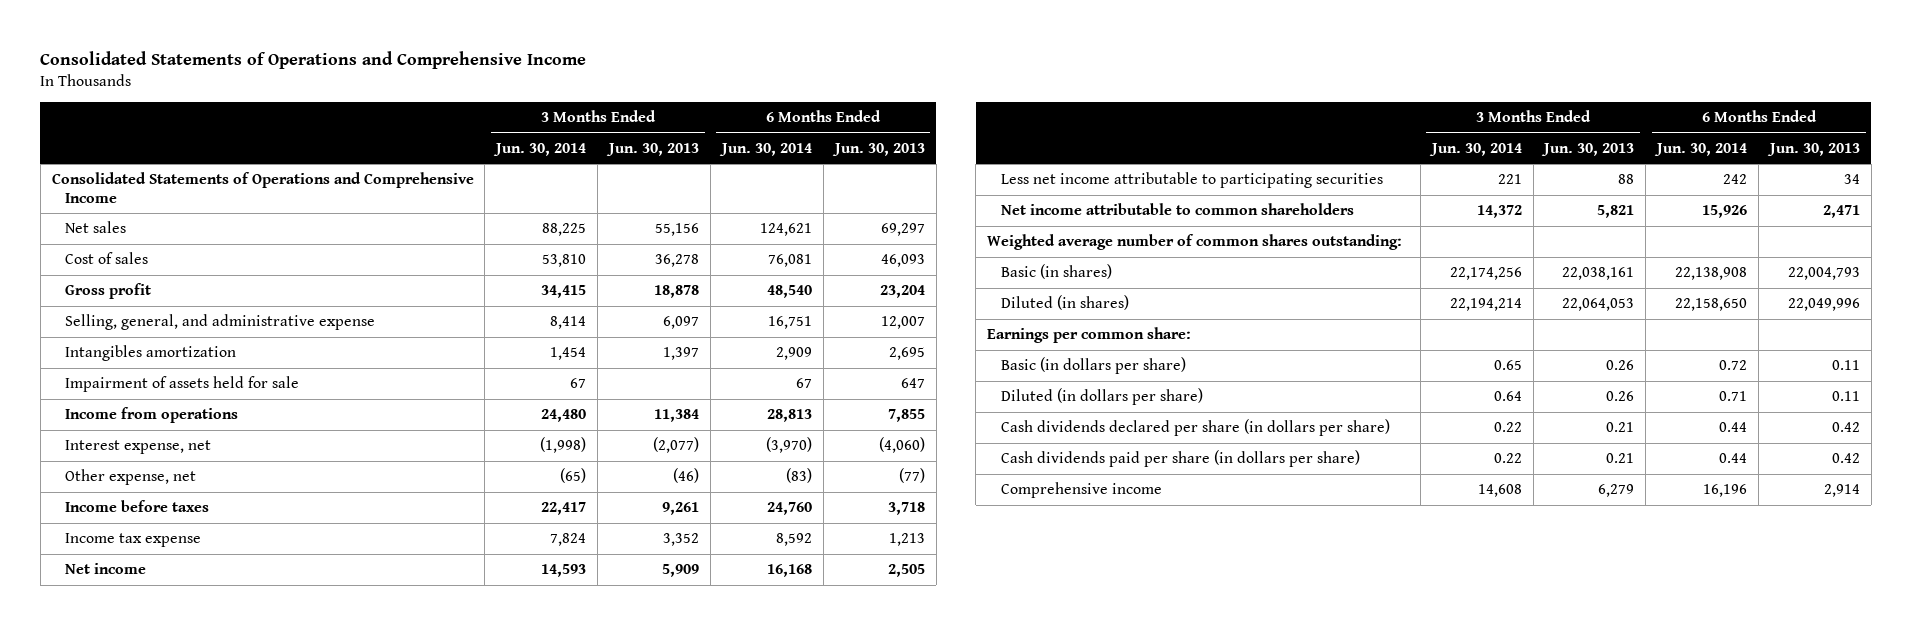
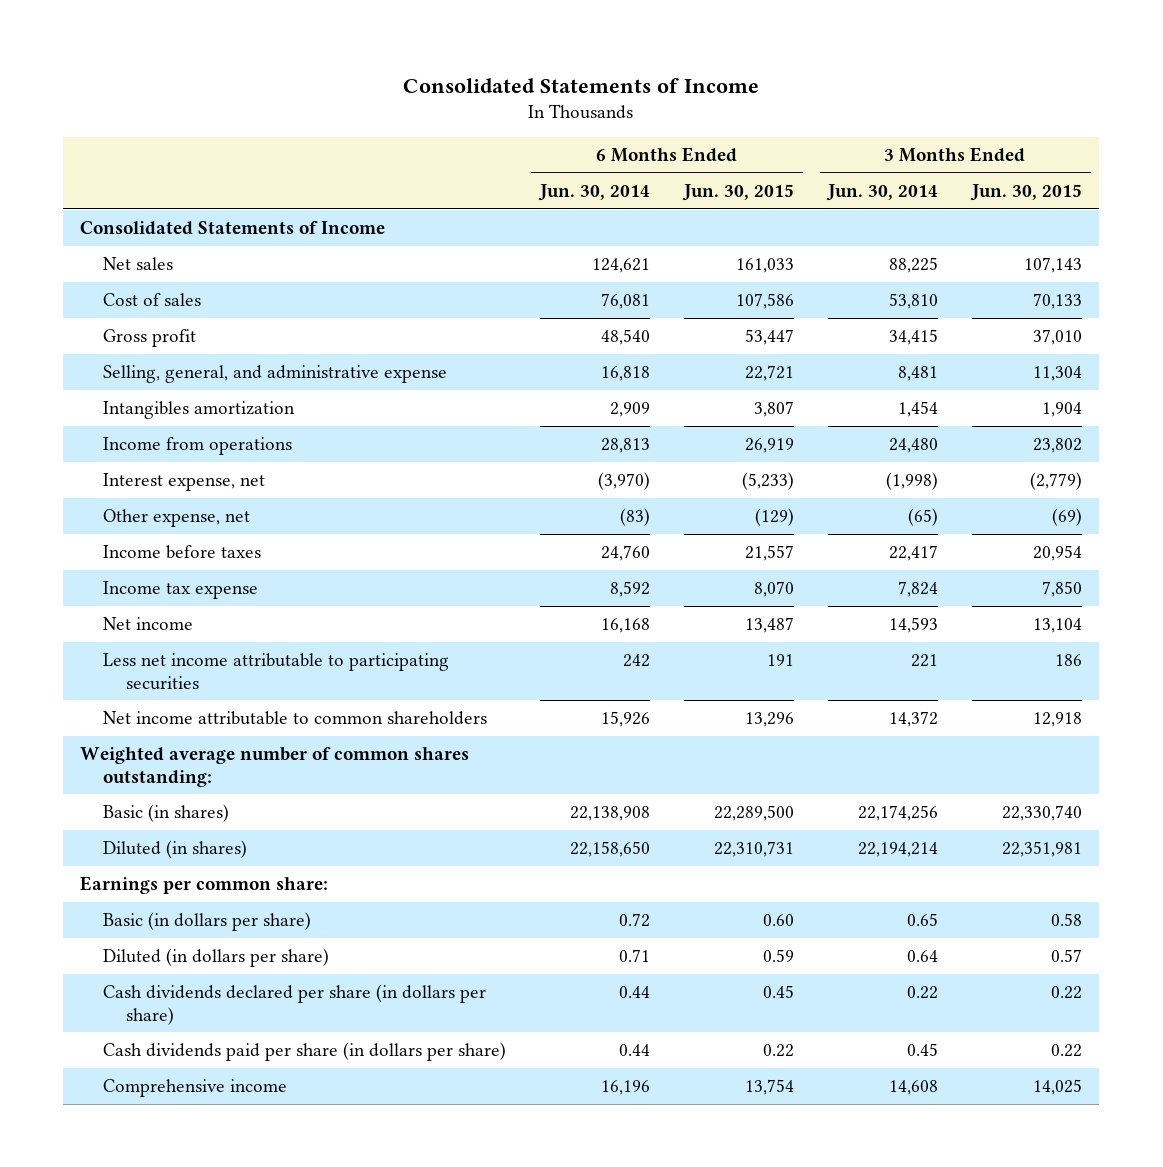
[40,50,587,69] Consolidated Statements of Operations and Comprehensive Income -> [403,77,760,93] Consolidated Statements of Income
[606,142,700,156] Jun. 30, 2013 -> none
[831,142,925,156] Jun. 30, 2013 -> none
none -> [682,183,795,201] Jun. 30, 2015
none -> [970,183,1083,201] Jun. 30, 2015
[51,172,474,203] Consolidated Statements of Operations and Comprehensive Income -> [80,220,386,235] Consolidated Statements of Income
[550,316,587,330] 8,414 -> [898,365,939,381] 8,481
[767,316,812,330] 16,751 -> [600,365,650,381] 16,818
[65,376,300,393] Impairment of assets held for sale -> none
[1493,453,1522,464] 0.22 -> [907,1042,939,1056] 0.45

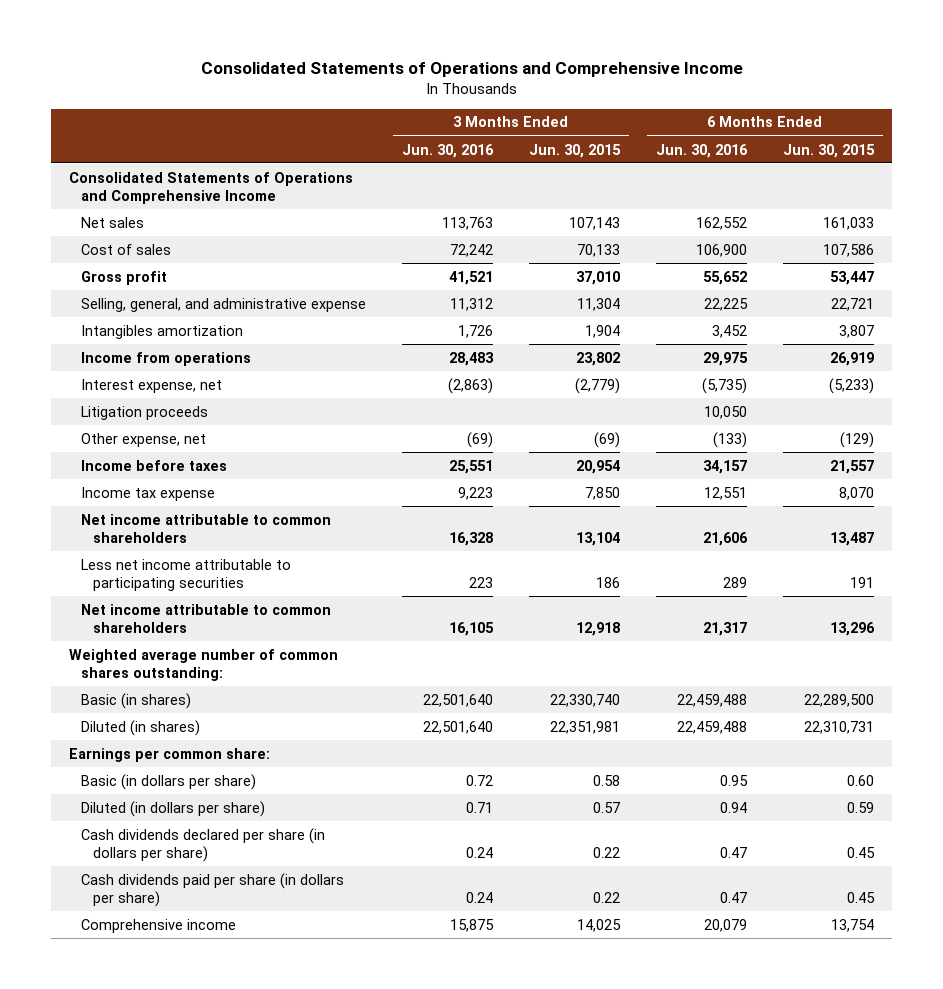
[403,77,760,93] Consolidated Statements of Income -> [200,61,743,77] Consolidated Statements of Operations and Comprehensive Income
[537,183,650,201] Jun. 30, 2014 -> none
[826,183,939,201] Jun. 30, 2014 -> none
none -> [402,143,495,158] Jun. 30, 2016
none -> [656,143,749,158] Jun. 30, 2016
[80,220,386,235] Consolidated Statements of Income -> [69,171,354,204] Consolidated Statements of Operations and Comprehensive Income
none -> [81,405,209,420] Litigation proceeds
[102,616,193,630] Net income -> [81,513,332,543] Net income attributable to common shareholders
[763,1043,795,1057] 0.22 -> [847,891,876,903] 0.45

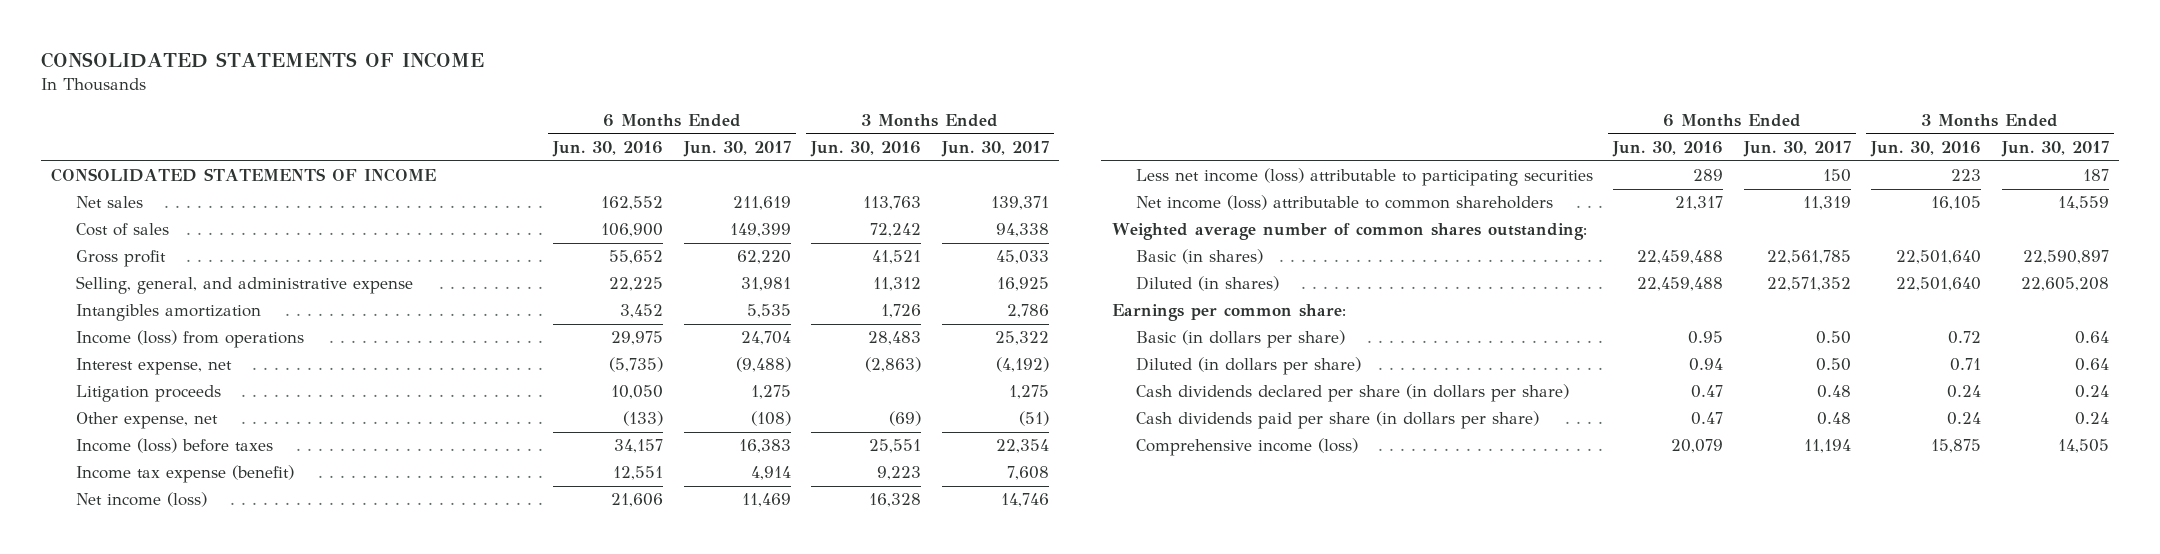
[200,61,743,77] Consolidated Statements of Operations and Comprehensive Income -> [41,52,485,69] CONSOLIDATED STATEMENTS OF INCOME
[529,143,622,158] Jun. 30, 2015 -> none
[783,143,876,158] Jun. 30, 2015 -> none
none -> [682,141,791,158] Jun. 30, 2017
none -> [940,141,1049,158] Jun. 30, 2017
[69,171,354,204] Consolidated Statements of Operations and Comprehensive Income -> [51,168,437,183] CONSOLIDATED STATEMENTS OF INCOME
[81,351,252,366] Income from operations -> [75,330,304,349] Income (loss) from operations
[81,459,228,471] Income before taxes -> [75,438,273,454] Income (loss) before taxes
[81,486,216,501] Income tax expense -> [75,465,294,484] Income tax expense (benefit)
[81,513,332,543] Net income attributable to common shareholders -> [75,492,207,508] Net income (loss)
[81,558,292,591] Less net income attributable to participating securities -> [1135,168,1593,187] Less net income (loss) attributable to participating securities
[81,603,332,633] Net income attributable to common shareholders -> [1135,195,1553,211] Net income (loss) attributable to common shareholders
[81,918,237,933] Comprehensive income -> [1135,438,1358,457] Comprehensive income (loss)

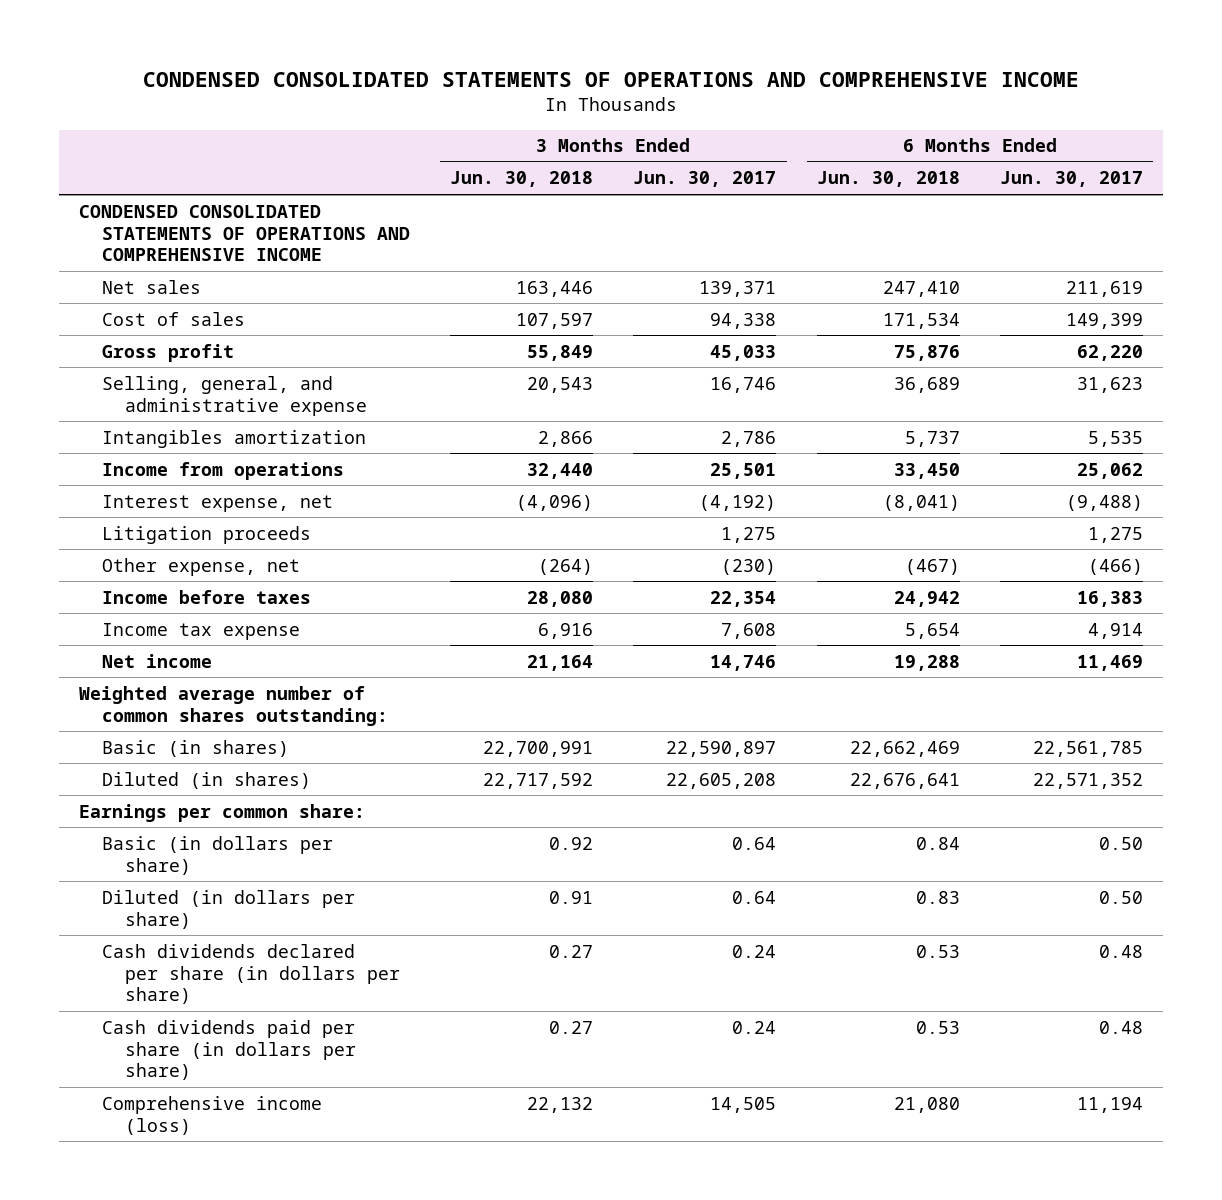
[41,52,485,69] CONSOLIDATED STATEMENTS OF INCOME -> [143,71,1080,87] CONDENSED CONSOLIDATED STATEMENTS OF OPERATIONS AND COMPREHENSIVE INCOME
[552,141,664,158] Jun. 30, 2016 -> none
[810,141,922,158] Jun. 30, 2016 -> none
none -> [450,171,594,188] Jun. 30, 2018
none -> [816,171,960,188] Jun. 30, 2018
[51,168,437,183] CONSOLIDATED STATEMENTS OF INCOME -> [78,204,410,262] CONDENSED CONSOLIDATED STATEMENTS OF OPERATIONS AND COMPREHENSIVE INCOME
[740,277,791,292] 31,981 -> [1077,376,1144,393] 31,623
[996,277,1049,292] 16,925 -> [710,376,777,393] 16,746
[75,330,304,349] Income (loss) from operations -> [101,461,344,480] Income from operations
[740,331,791,346] 24,704 -> [1077,462,1144,479] 25,062
[994,331,1049,346] 25,322 -> [710,462,777,479] 25,501
[1135,168,1593,187] Less net income (loss) attributable to participating securities -> none
[1135,195,1553,211] Net income (loss) attributable to common shareholders -> none
[750,411,791,427] (108) -> [1088,558,1144,575] (466)
[1018,411,1049,427] (51) -> [721,558,777,575] (230)
[75,438,273,454] Income (loss) before taxes -> [101,589,311,604] Income before taxes
[75,465,294,484] Income tax expense (benefit) -> [101,622,300,640] Income tax expense
[75,492,207,508] Net income (loss) -> [101,653,212,668] Net income

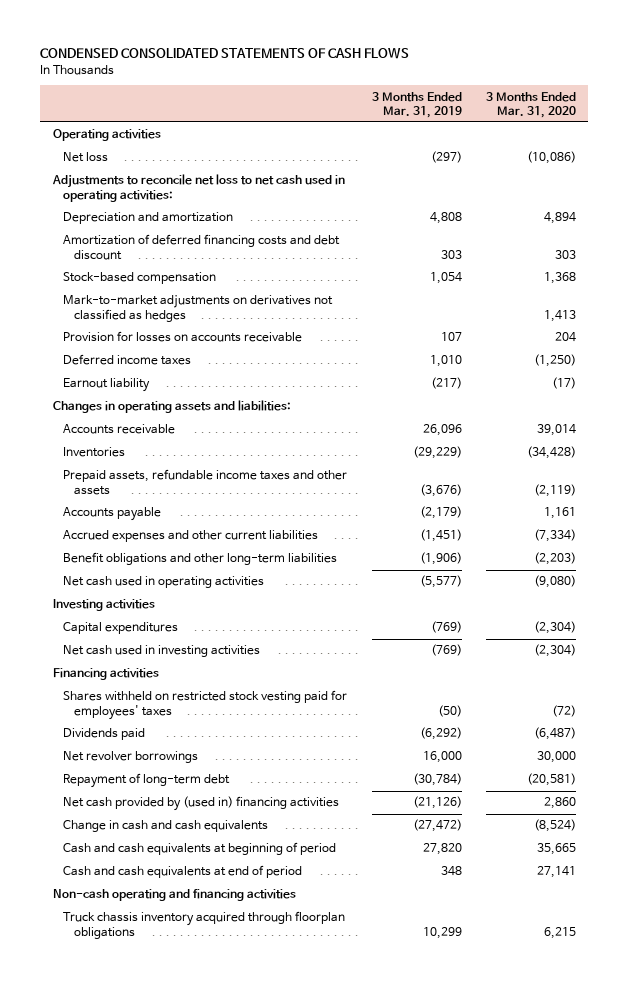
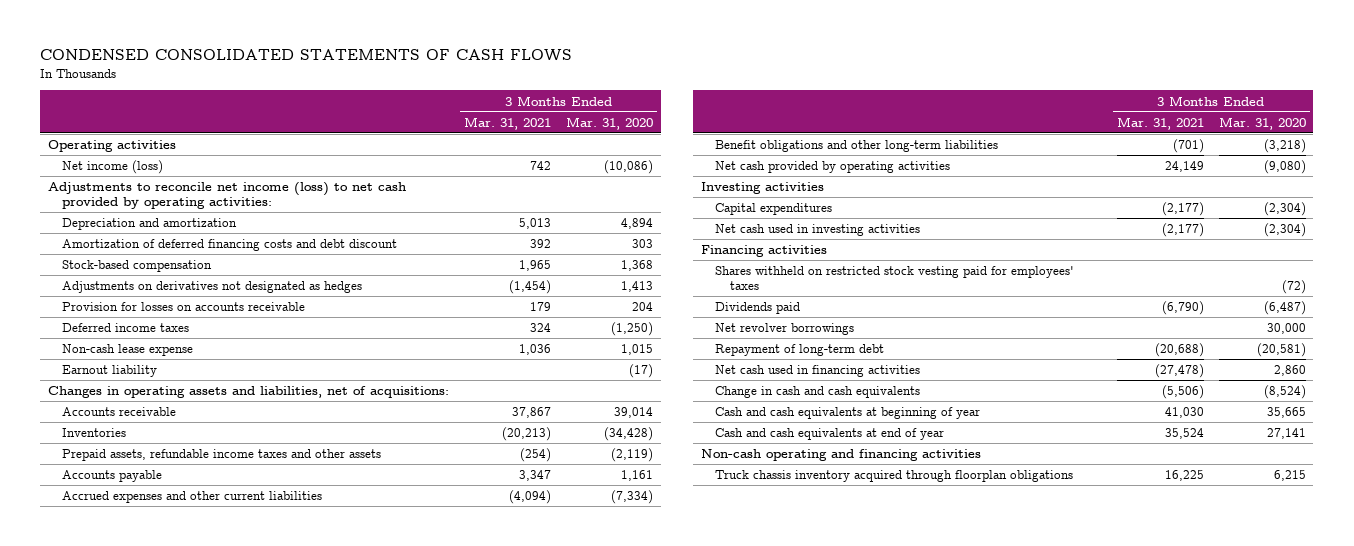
[371,91,462,118] 3 Months Ended Mar. 31, 2019 -> none
none -> [464,116,552,130] Mar. 31, 2021
[63,152,109,163] Net loss -> [62,160,164,175] Net income (loss)
[51,174,345,202] Adjustments to reconcile net loss to net cash used in operating activities: -> [47,182,406,210] Adjustments to reconcile net income (loss) to net cash provided by operating activities:
[63,295,334,322] Mark-to-market adjustments on derivatives not classified as hedges -> [62,281,363,294] Adjustments on derivatives not designated as hedges
none -> [62,344,194,357] Non-cash lease expense
[52,400,291,414] Changes in operating assets and liabilities: -> [47,386,449,399] Changes in operating assets and liabilities, net of acquisitions:
[534,552,577,566] (2,203) -> [1263,139,1306,154] (3,218)
[63,576,265,589] Net cash used in operating activities -> [715,161,951,174] Net cash provided by operating activities
[63,796,340,812] Net cash provided by (used in) financing activities -> [715,365,921,378] Net cash used in financing activities
[63,842,337,856] Cash and cash equivalents at beginning of period -> [715,407,981,420] Cash and cash equivalents at beginning of year
[63,865,303,879] Cash and cash equivalents at end of period -> [715,428,945,441] Cash and cash equivalents at end of year

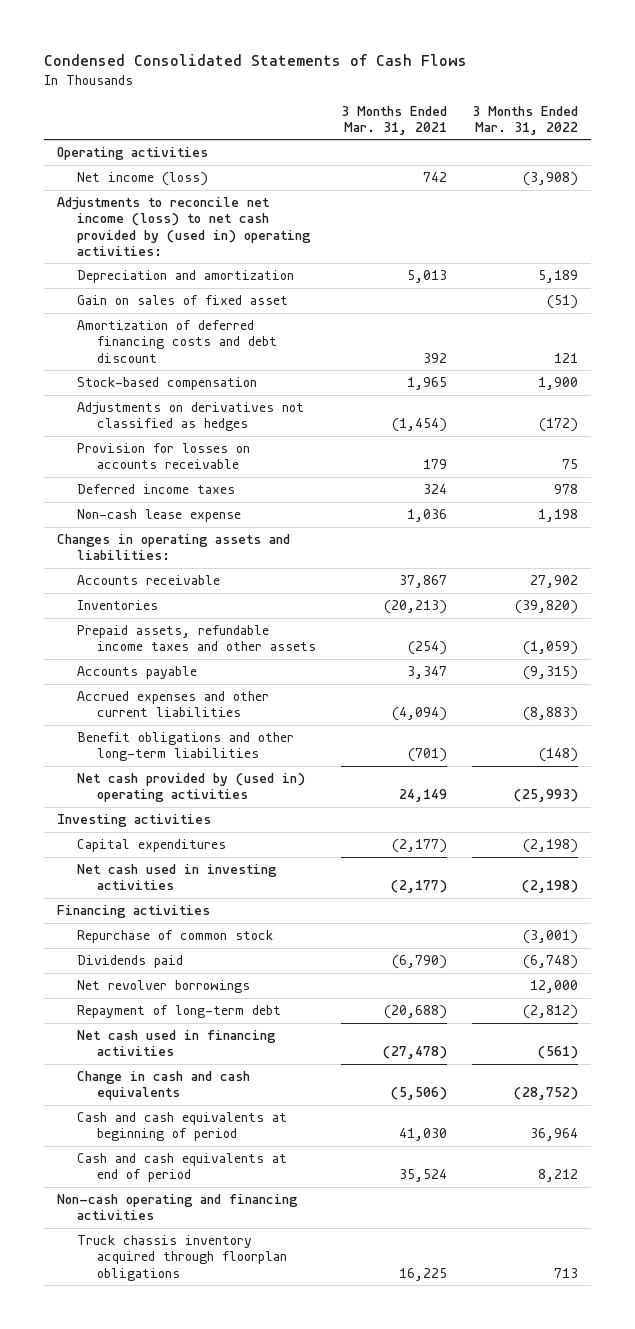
[40,49,573,62] CONDENSED CONSOLIDATED STATEMENTS OF CASH FLOWS -> [43,53,467,66] Condensed Consolidated Statements of Cash Flows
[566,116,654,130] Mar. 31, 2020 -> none
none -> [472,105,579,135] 3 Months Ended Mar. 31, 2022
[47,182,406,210] Adjustments to reconcile net income (loss) to net cash provided by operating activities: -> [56,197,311,256] Adjustments to reconcile net income (loss) to net cash provided by (used in) operating activities:
none -> [76,295,288,306] Gain on sales of fixed asset
[62,281,363,294] Adjustments on derivatives not designated as hedges -> [76,402,304,432] Adjustments on derivatives not classified as hedges
[62,365,158,378] Earnout liability -> none
[47,386,449,399] Changes in operating assets and liabilities, net of acquisitions: -> [56,534,290,561] Changes in operating assets and liabilities:
[715,161,951,174] Net cash provided by operating activities -> [76,773,305,803] Net cash provided by (used in) operating activities
[715,266,1075,291] Shares withheld on restricted stock vesting paid for employees' taxes -> none
none -> [76,930,273,944] Repurchase of common stock
[715,407,981,420] Cash and cash equivalents at beginning of year -> [76,1112,287,1142] Cash and cash equivalents at beginning of period
[715,428,945,441] Cash and cash equivalents at end of year -> [76,1153,287,1183] Cash and cash equivalents at end of period

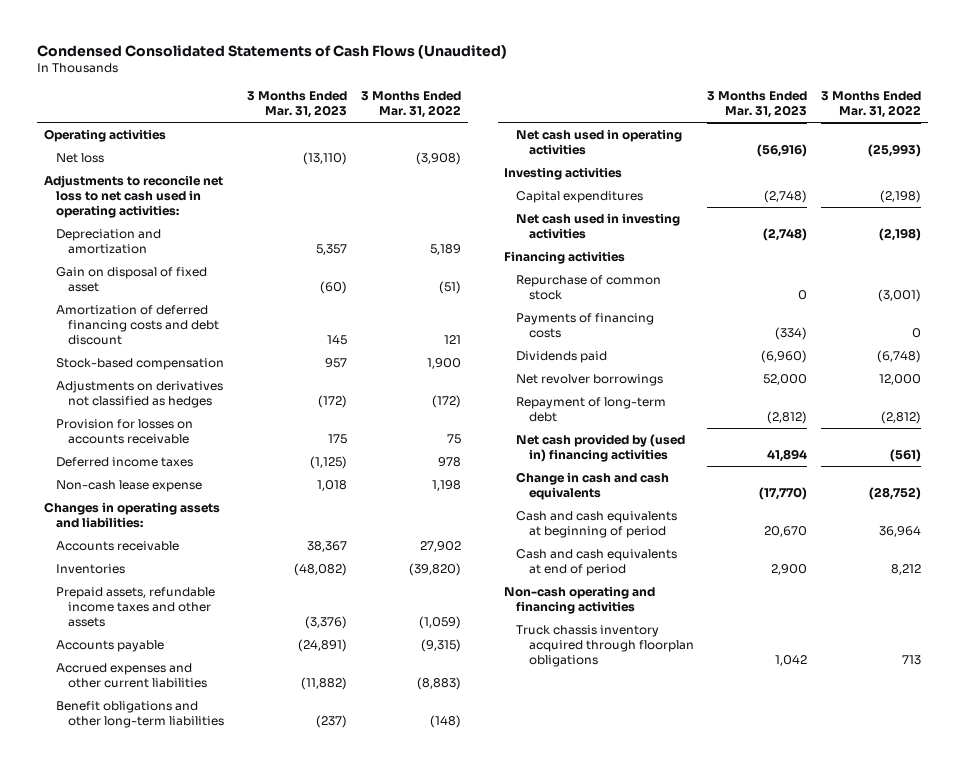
[43,53,467,66] Condensed Consolidated Statements of Cash Flows -> [37,44,508,59] Condensed Consolidated Statements of Cash Flows (Unaudited)
[340,105,447,135] 3 Months Ended Mar. 31, 2021 -> none
none -> [246,91,347,118] 3 Months Ended Mar. 31, 2023
[76,172,208,187] Net income (loss) -> [56,152,105,163] Net loss
[56,197,311,256] Adjustments to reconcile net income (loss) to net cash provided by (used in) operating activities: -> [44,174,224,218] Adjustments to reconcile net loss to net cash used in operating activities:
[76,295,288,306] Gain on sales of fixed asset -> [56,266,208,292] Gain on disposal of fixed asset
[76,773,305,803] Net cash provided by (used in) operating activities -> [516,128,683,155] Net cash used in operating activities
none -> [516,312,655,338] Payments of financing costs
[76,1030,276,1057] Net cash used in financing activities -> [516,433,686,462] Net cash provided by (used in) financing activities

